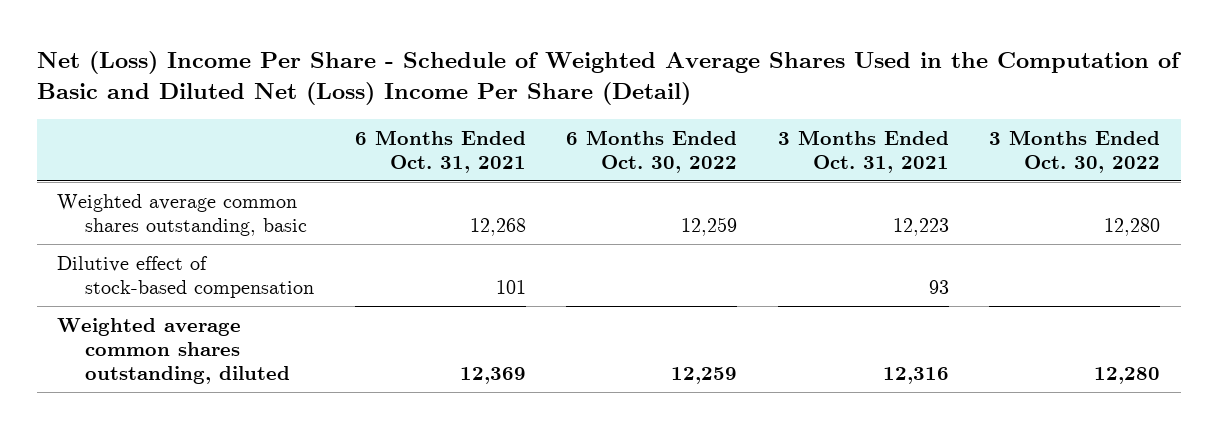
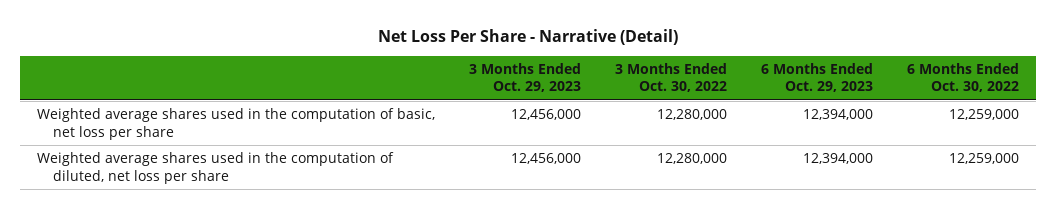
[36,50,1182,105] Net (Loss) Income Per Share - Schedule of Weighted Average Shares Used in the Computation of Basic and Diluted Net (Loss) Income Per Share (Detail) -> [378,28,679,45] Net Loss Per Share - Narrative (Detail)
[354,129,526,173] 6 Months Ended Oct. 31, 2021 -> none
[777,129,949,173] 3 Months Ended Oct. 31, 2021 -> none
none -> [469,62,582,93] 3 Months Ended Oct. 29, 2023
none -> [761,62,874,93] 6 Months Ended Oct. 29, 2023
[57,256,315,298] Dilutive effect of stock-based compensation -> none
[57,194,308,236] Weighted average common shares outstanding, basic -> [37,107,436,140] Weighted average shares used in the computation of basic, net loss per share
[681,216,738,236] 12,259 -> [949,108,1020,120] 12,259,000
[1104,217,1161,236] 12,280 -> [657,108,728,120] 12,280,000
[57,318,291,384] Weighted average common shares outstanding, diluted -> [37,151,395,184] Weighted average shares used in the computation of diluted, net loss per share
[671,366,738,384] 12,259 -> [949,152,1020,164] 12,259,000
[1094,366,1161,384] 12,280 -> [657,152,728,164] 12,280,000

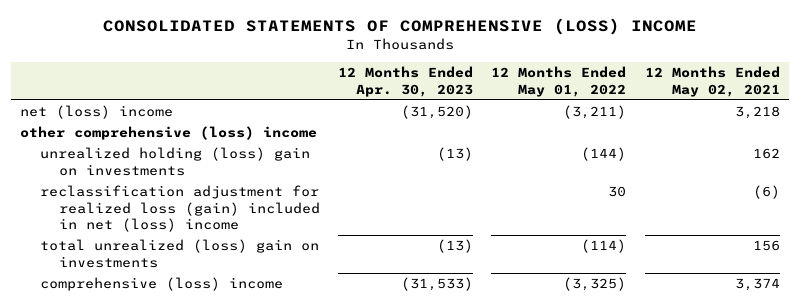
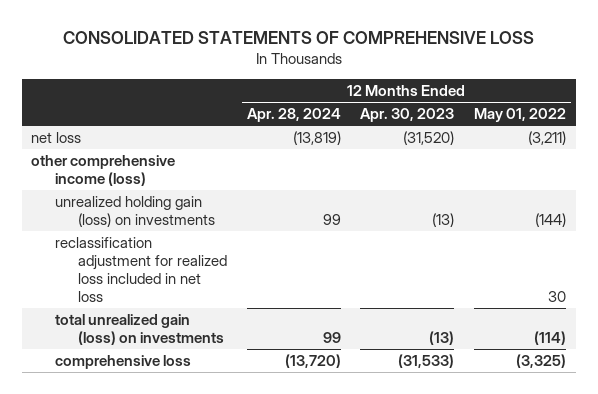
[102,18,697,36] CONSOLIDATED STATEMENTS OF COMPREHENSIVE (LOSS) INCOME -> [62,31,534,45] CONSOLIDATED STATEMENTS OF COMPREHENSIVE LOSS
[644,66,780,97] 12 Months Ended May 02, 2021 -> none
none -> [246,108,341,123] Apr. 28, 2024
[19,105,173,120] net (loss) income -> [31,131,82,143] net loss
[19,126,317,141] other comprehensive (loss) income -> [31,154,176,186] other comprehensive income (loss)
[39,147,310,176] unrealized holding (loss) gain on investments -> [54,195,215,227] unrealized holding gain (loss) on investments
[39,185,321,233] reclassification adjustment for realized loss (gain) included in net (loss) income -> [54,236,227,302] reclassification adjustment for realized loss included in net loss
[39,239,319,268] total unrealized (loss) gain on investments -> [54,313,224,345] total unrealized gain (loss) on investments
[39,277,283,292] comprehensive (loss) income -> [54,354,191,369] comprehensive loss

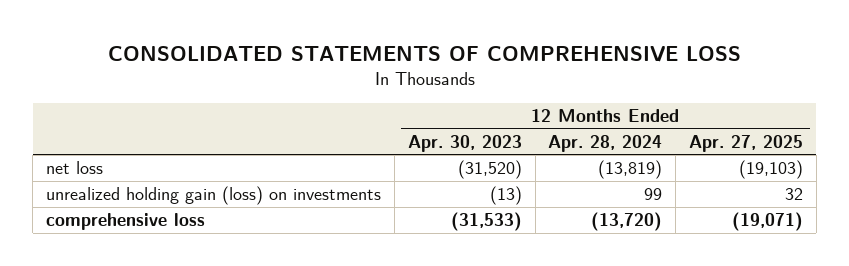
[474,108,567,123] May 01, 2022 -> none
none -> [689,134,804,152] Apr. 27, 2025
[31,154,176,186] other comprehensive income (loss) -> none
[54,236,227,302] reclassification adjustment for realized loss included in net loss -> none
[54,313,224,345] total unrealized gain (loss) on investments -> none

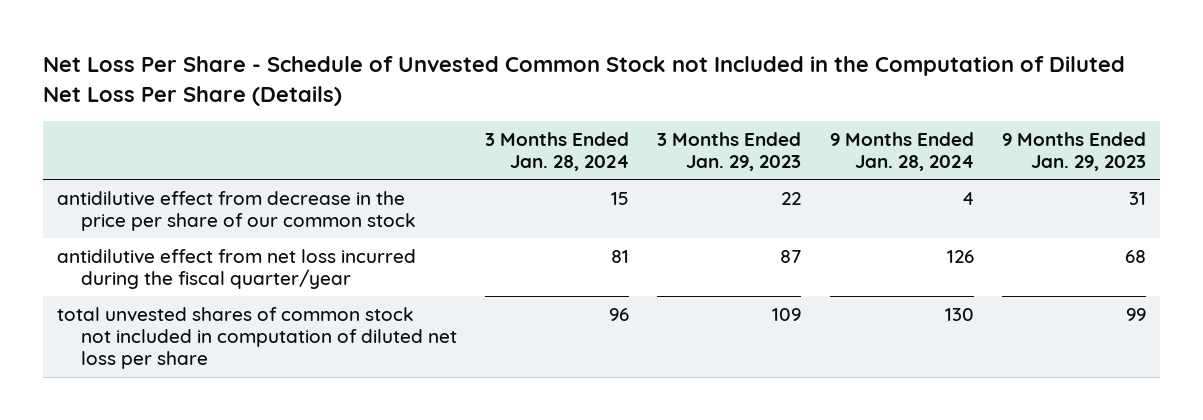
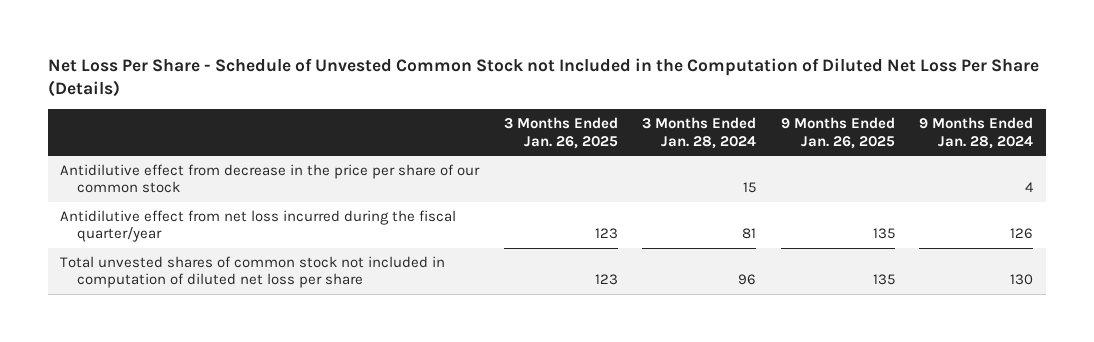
[657,131,802,172] 3 Months Ended Jan. 29, 2023 -> none
[1001,131,1146,172] 9 Months Ended Jan. 29, 2023 -> none
none -> [503,117,618,149] 3 Months Ended Jan. 26, 2025
none -> [780,117,895,149] 9 Months Ended Jan. 26, 2025
[56,190,417,232] antidilutive effect from decrease in the price per share of our common stock -> [60,163,481,194] Antidilutive effect from decrease in the price per share of our common stock
[56,248,416,290] antidilutive effect from net loss incurred during the fiscal quarter/year -> [60,209,457,243] Antidilutive effect from net loss incurred during the fiscal quarter/year
[56,306,458,370] total unvested shares of common stock not included in computation of diluted net loss per share -> [60,255,446,289] Total unvested shares of common stock not included in computation of diluted net loss per share

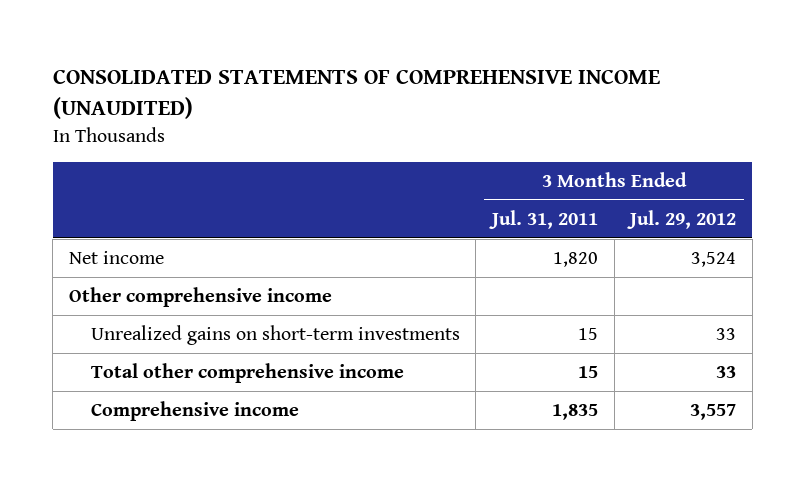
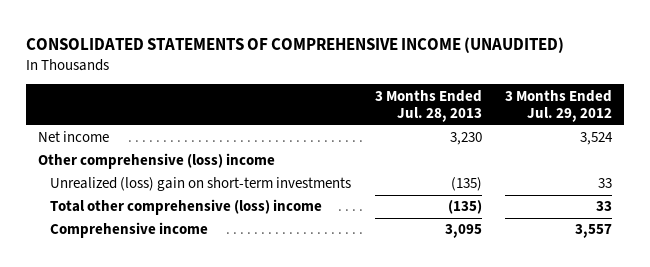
[488,210,598,230] Jul. 31, 2011 -> none
none -> [374,89,482,123] 3 Months Ended Jul. 28, 2013
[68,287,332,308] Other comprehensive income -> [38,153,276,170] Other comprehensive (loss) income
[90,325,460,346] Unrealized gains on short-term investments -> [50,177,352,192] Unrealized (loss) gain on short-term investments
[90,363,404,384] Total other comprehensive income -> [50,199,323,216] Total other comprehensive (loss) income

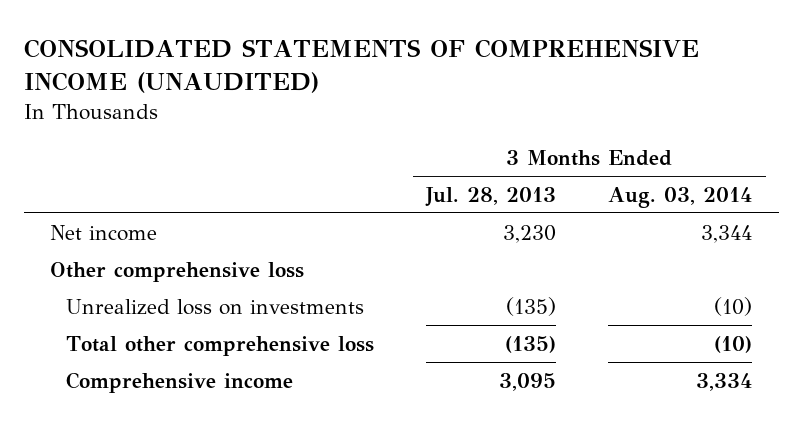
[505,89,613,123] 3 Months Ended Jul. 29, 2012 -> none
none -> [608,186,753,208] Aug. 03, 2014
[38,153,276,170] Other comprehensive (loss) income -> [50,261,305,282] Other comprehensive loss
[50,177,352,192] Unrealized (loss) gain on short-term investments -> [66,298,365,315] Unrealized loss on investments
[50,199,323,216] Total other comprehensive (loss) income -> [66,335,375,356] Total other comprehensive loss

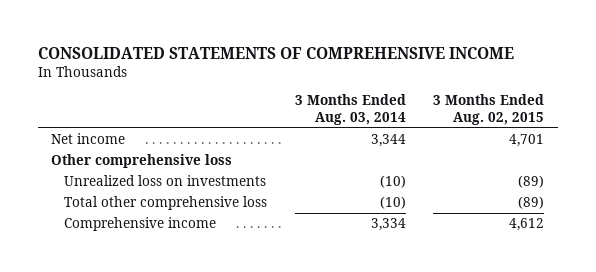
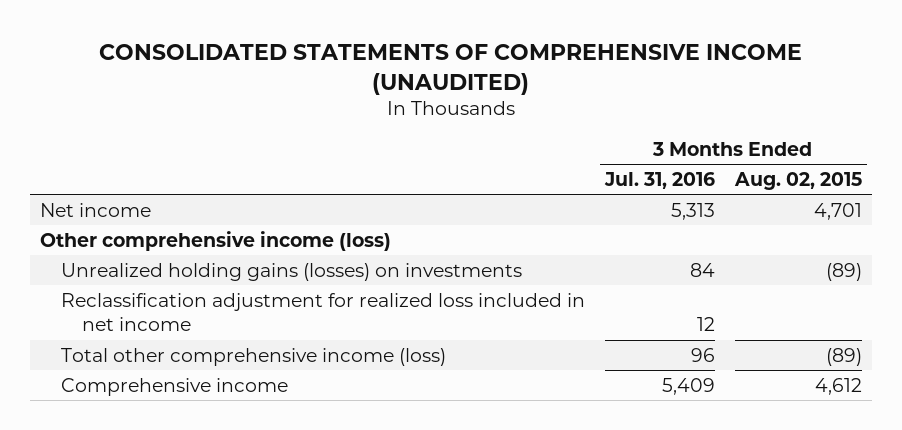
[37,46,514,59] CONSOLIDATED STATEMENTS OF COMPREHENSIVE INCOME -> [98,43,802,95] CONSOLIDATED STATEMENTS OF COMPREHENSIVE INCOME (UNAUDITED)
[294,94,406,126] 3 Months Ended Aug. 03, 2014 -> none
none -> [604,172,716,190] Jul. 31, 2016
[51,154,233,169] Other comprehensive loss -> [40,230,392,251] Other comprehensive income (loss)
[64,175,267,187] Unrealized loss on investments -> [61,262,523,281] Unrealized holding gains (losses) on investments
none -> [61,292,586,332] Reclassification adjustment for realized loss included in net income
[64,196,268,211] Total other comprehensive loss -> [61,347,447,366] Total other comprehensive income (loss)

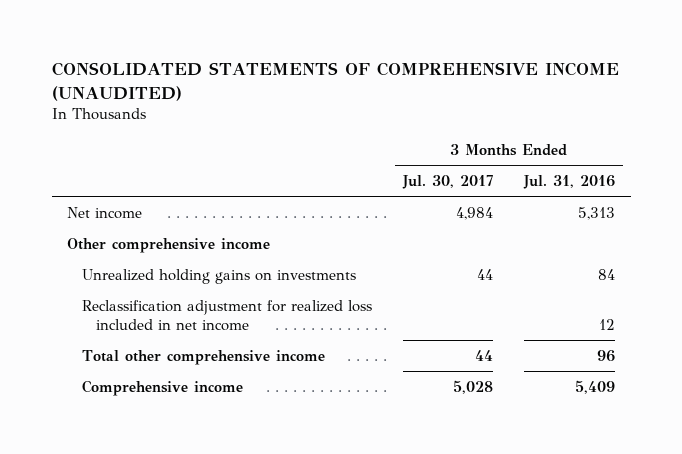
[733,172,862,191] Aug. 02, 2015 -> none
none -> [401,175,493,190] Jul. 30, 2017
[40,230,392,251] Other comprehensive income (loss) -> [67,237,271,253] Other comprehensive income
[61,262,523,281] Unrealized holding gains (losses) on investments -> [81,268,356,284] Unrealized holding gains on investments
[61,347,447,366] Total other comprehensive income (loss) -> [81,349,325,365] Total other comprehensive income

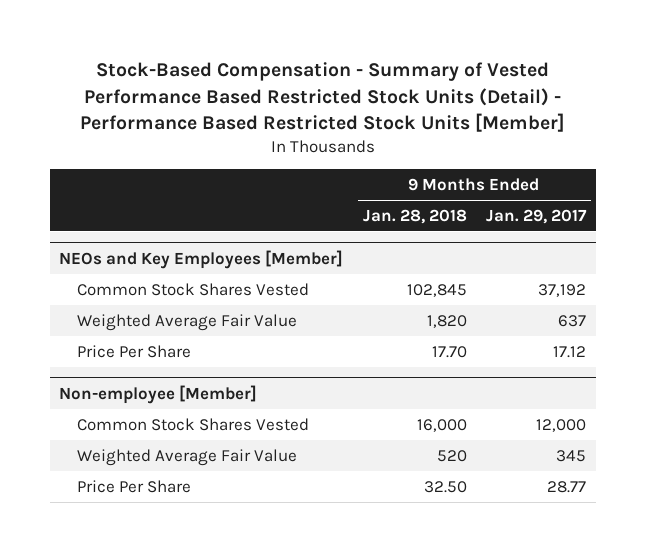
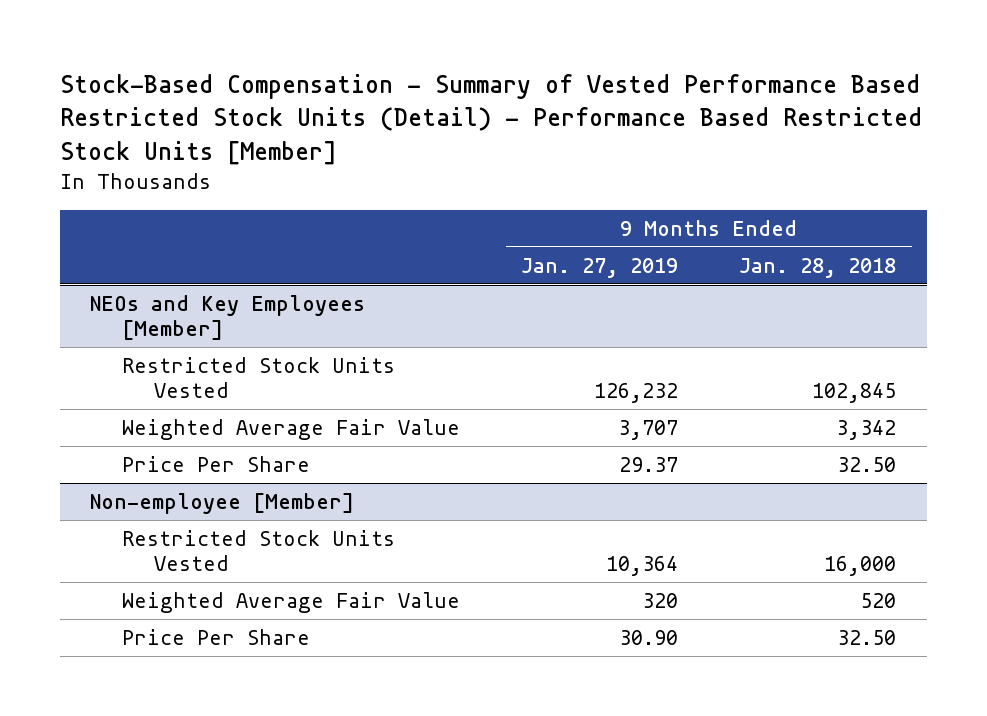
[485,208,587,224] Jan. 29, 2017 -> none
none -> [521,257,679,278] Jan. 27, 2019
[77,282,310,296] Common Stock Shares Vested -> [122,356,396,398] Restricted Stock Units Vested
[426,314,467,328] 1,820 -> [836,419,897,440] 3,342
[431,345,467,358] 17.70 -> [837,456,897,472] 32.50
[77,417,310,431] Common Stock Shares Vested -> [122,529,396,571] Restricted Stock Units Vested

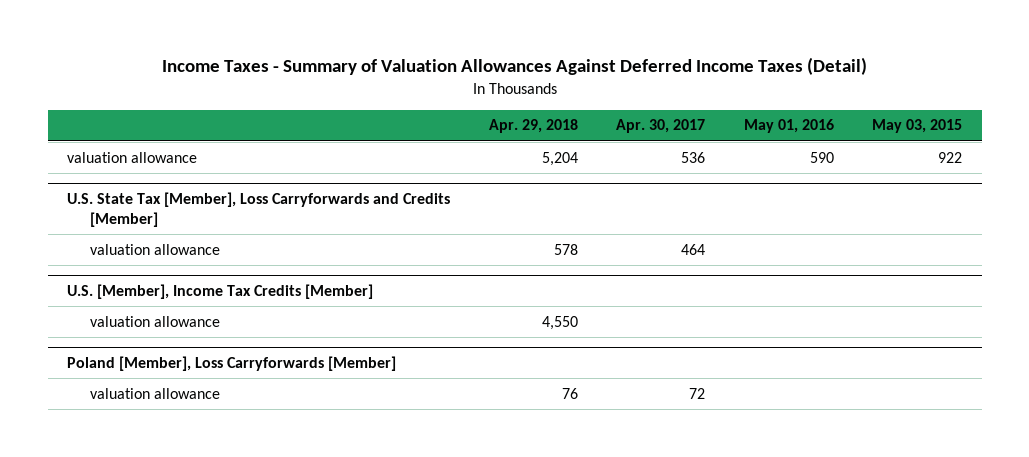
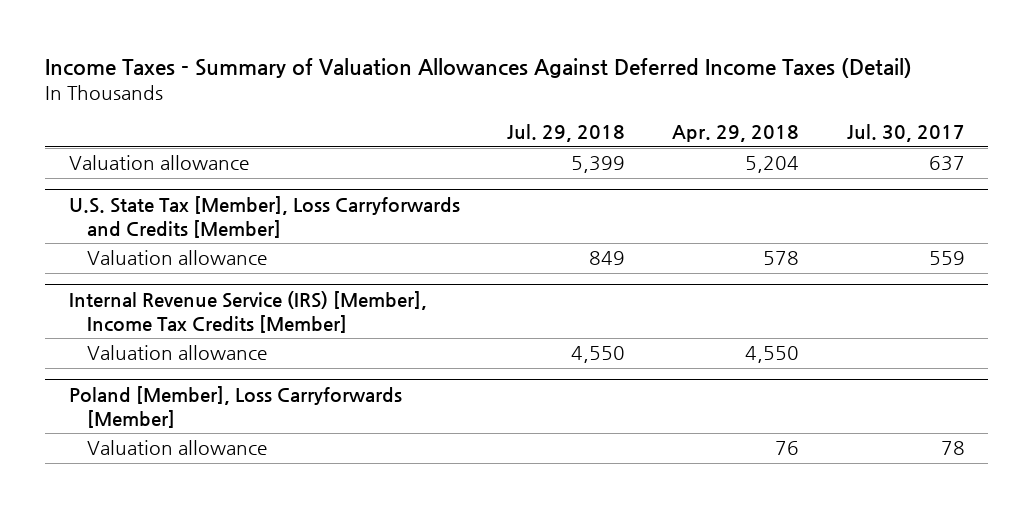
[616,119,706,134] Apr. 30, 2017 -> none
[743,119,834,134] May 01, 2016 -> none
[872,119,963,134] May 03, 2015 -> none
none -> [507,124,626,143] Jul. 29, 2018
none -> [846,124,965,143] Jul. 30, 2017
[66,151,197,163] valuation allowance -> [68,155,249,171] Valuation allowance
[66,283,373,299] U.S. [Member], Income Tax Credits [Member] -> none
[90,243,221,255] valuation allowance -> [87,250,268,266] Valuation allowance
none -> [68,291,427,333] Internal Revenue Service (IRS) [Member], Income Tax Credits [Member]
[90,315,221,327] valuation allowance -> [87,345,268,361] Valuation allowance
[90,387,221,399] valuation allowance -> [87,440,268,456] Valuation allowance

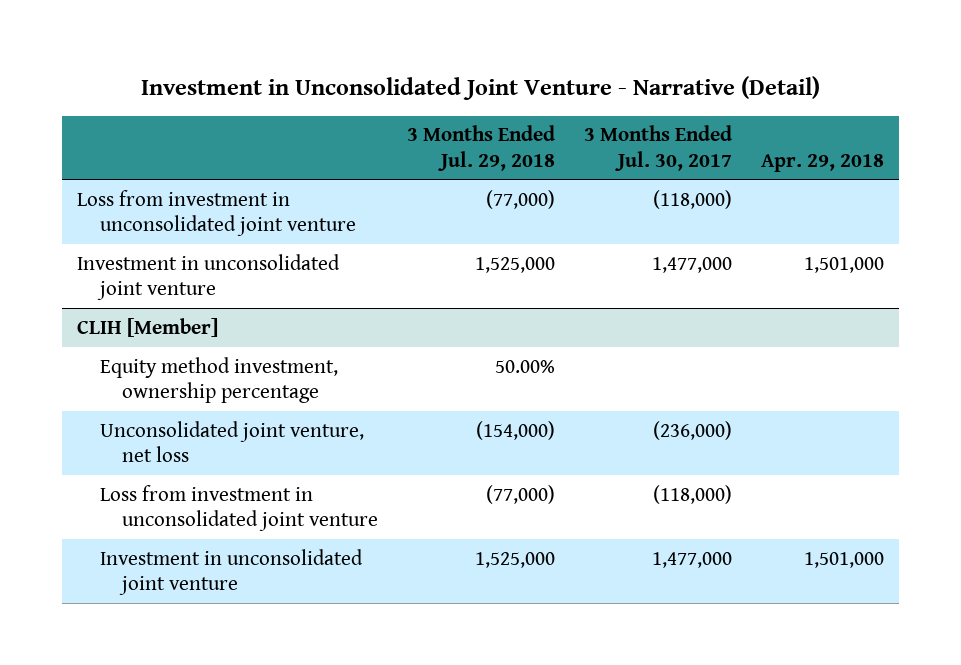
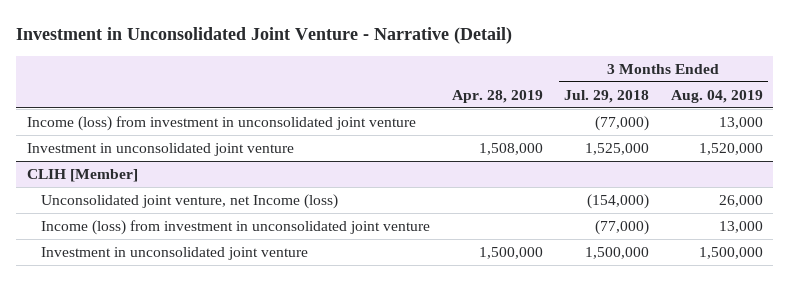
[584,125,733,171] 3 Months Ended Jul. 30, 2017 -> none
[761,153,885,172] Apr. 29, 2018 -> none
none -> [451,89,543,103] Apr. 28, 2019
none -> [670,89,763,103] Aug. 04, 2019
[76,189,356,236] Loss from investment in unconsolidated joint venture -> [26,116,416,132] Income (loss) from investment in unconsolidated joint venture
[99,356,338,403] Equity method investment, ownership percentage -> none
[99,420,364,462] Unconsolidated joint venture, net loss -> [41,194,339,210] Unconsolidated joint venture, net Income (loss)
[99,484,379,531] Loss from investment in unconsolidated joint venture -> [41,220,431,236] Income (loss) from investment in unconsolidated joint venture
[475,551,556,568] 1,525,000 -> [585,247,650,260] 1,500,000

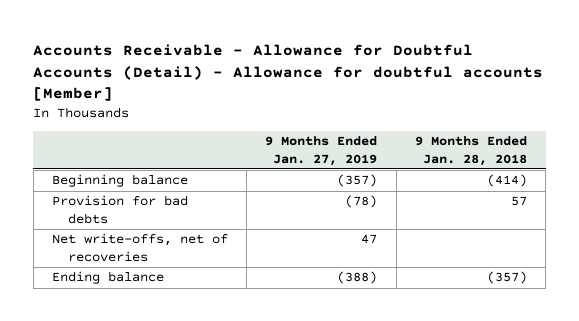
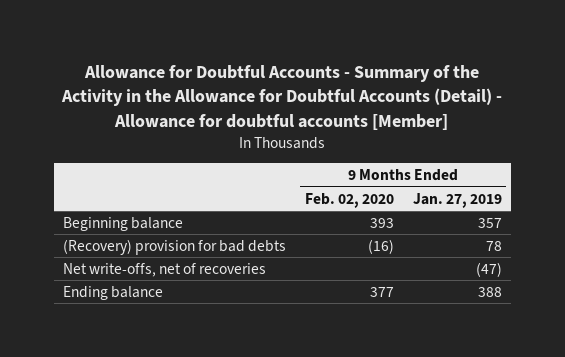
[33,43,544,102] Accounts Receivable - Allowance for Doubtful Accounts (Detail) - Allowance for doubtful accounts [Member] -> [61,65,503,130] Allowance for Doubtful Accounts - Summary of the Activity in the Allowance for Doubtful Accounts (Detail) - Allowance for doubtful accounts [Member]
[414,136,527,166] 9 Months Ended Jan. 28, 2018 -> none
none -> [304,192,394,208] Feb. 02, 2020
[337,174,378,188] (357) -> [477,217,502,228] 357
[52,195,189,224] Provision for bad debts -> [63,238,287,255] (Recovery) provision for bad debts
[345,195,378,209] (78) -> [485,240,502,251] 78
[361,234,378,245] 47 -> [475,261,502,277] (47)
[337,271,378,285] (388) -> [477,286,502,297] 388

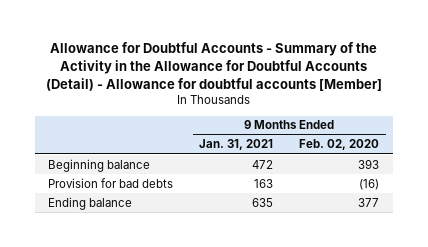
[412,192,502,208] Jan. 27, 2019 -> none
none -> [199,139,274,151] Jan. 31, 2021
[63,262,267,277] Net write-offs, net of recoveries -> none
[63,238,287,255] (Recovery) provision for bad debts -> [48,177,174,188] Provision for bad debts

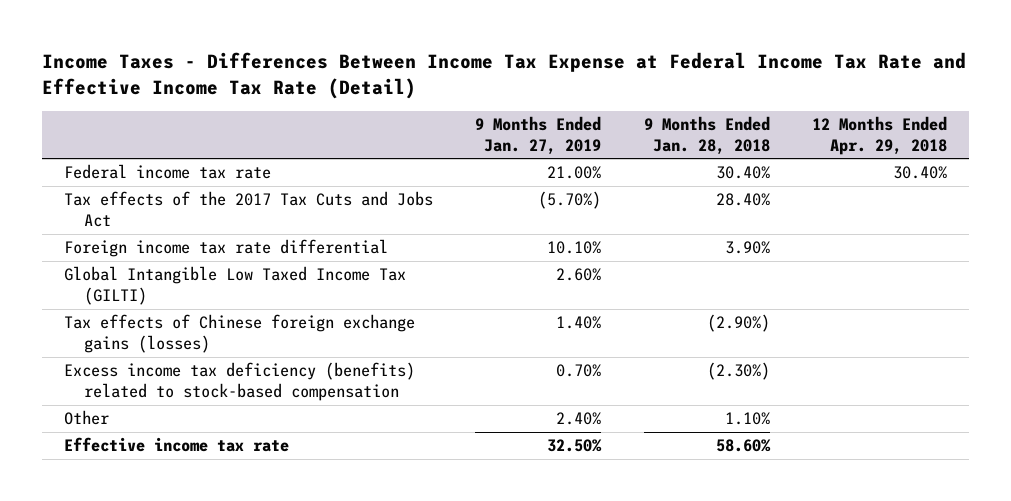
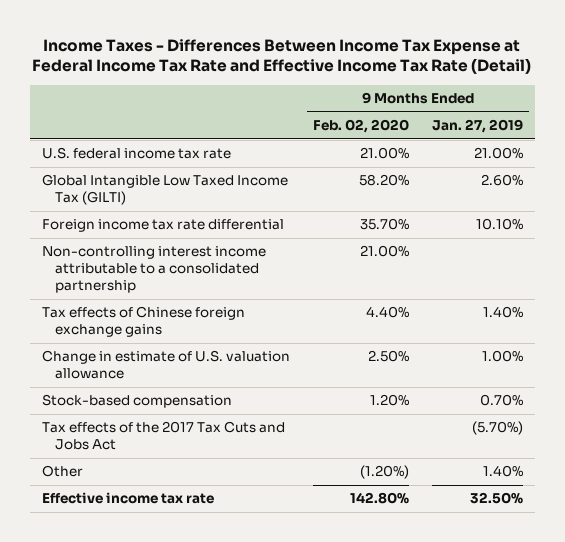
[643,115,770,156] 9 Months Ended Jan. 28, 2018 -> none
[812,115,948,156] 12 Months Ended Apr. 29, 2018 -> none
none -> [312,118,409,133] Feb. 02, 2020
[63,164,271,180] Federal income tax rate -> [41,147,231,160] U.S. federal income tax rate
[63,362,415,402] Excess income tax deficiency (benefits) related to stock-based compensation -> none
[63,239,388,258] Foreign income tax rate differential -> [41,219,284,233] Foreign income tax rate differential
none -> [41,246,266,293] Non-controlling interest income attributable to a consolidated partnership
[63,314,415,354] Tax effects of Chinese foreign exchange gains (losses) -> [41,306,245,338] Tax effects of Chinese foreign exchange gains
none -> [41,350,290,380] Change in estimate of U.S. valuation allowance
none -> [41,394,232,409] Stock-based compensation
[63,191,433,228] Tax effects of the 2017 Tax Cuts and Jobs Act -> [41,421,285,451] Tax effects of the 2017 Tax Cuts and Jobs Act
[556,412,602,426] 2.40% -> [483,465,524,478] 1.40%

